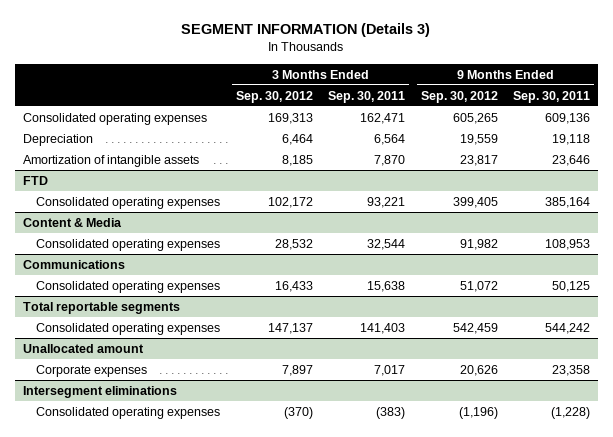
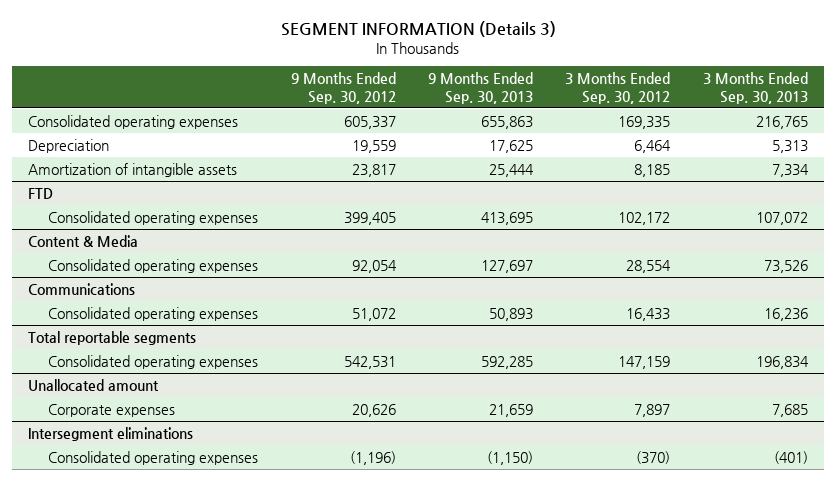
[328,90,406,103] Sep. 30, 2011 -> none
[513,90,591,103] Sep. 30, 2011 -> none
none -> [428,72,534,104] 9 Months Ended Sep. 30, 2013
none -> [702,72,808,104] 3 Months Ended Sep. 30, 2013
[267,112,313,124] 169,313 -> [618,115,671,129] 169,335
[452,112,498,124] 605,265 -> [343,115,396,129] 605,337
[274,238,313,250] 28,532 -> [626,259,672,273] 28,554
[459,238,498,250] 91,982 -> [351,259,397,273] 92,054
[267,322,313,334] 147,137 -> [618,355,671,369] 147,159
[452,322,498,334] 542,459 -> [343,355,396,369] 542,531

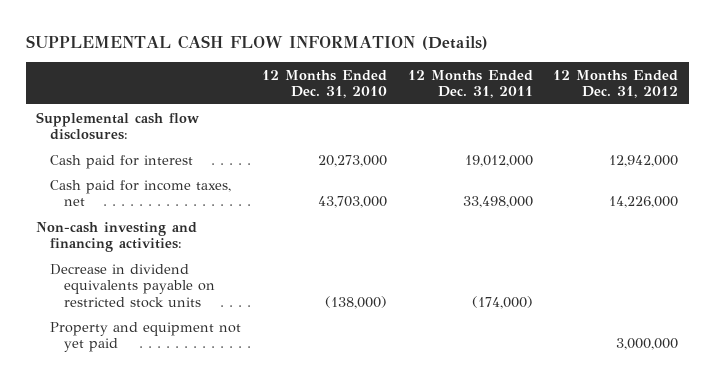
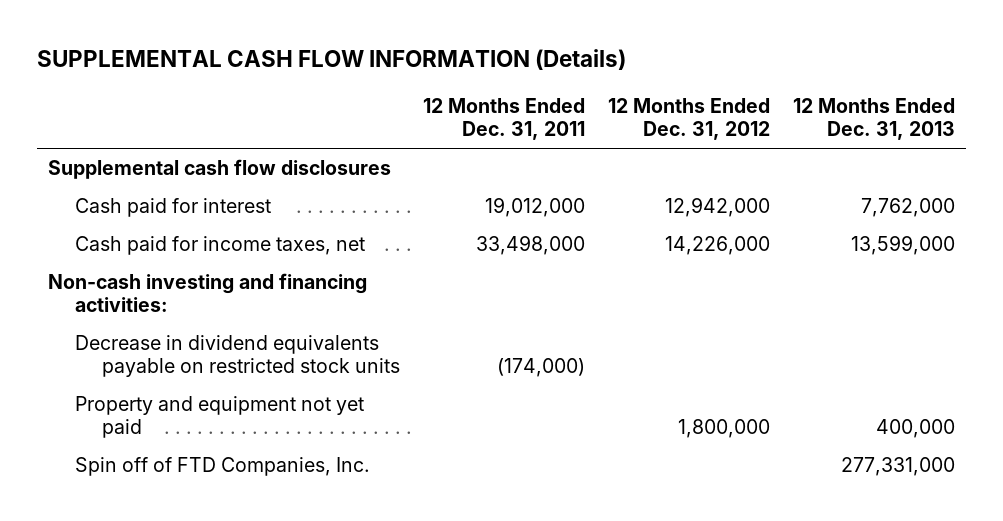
[261,69,387,99] 12 Months Ended Dec. 31, 2010 -> none
none -> [792,97,955,141] 12 Months Ended Dec. 31, 2013
[35,111,199,141] Supplemental cash flow disclosures: -> [48,158,392,179] Supplemental cash flow disclosures
[616,338,679,351] 3,000,000 -> [677,419,770,439] 1,800,000
none -> [75,456,371,476] Spin off of FTD Companies, Inc.

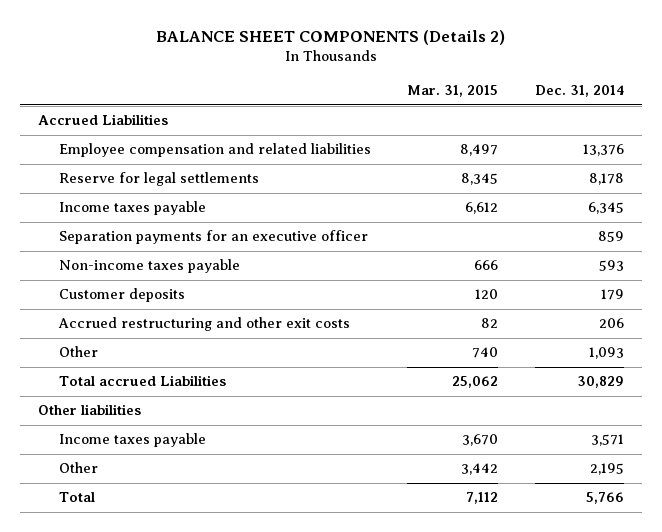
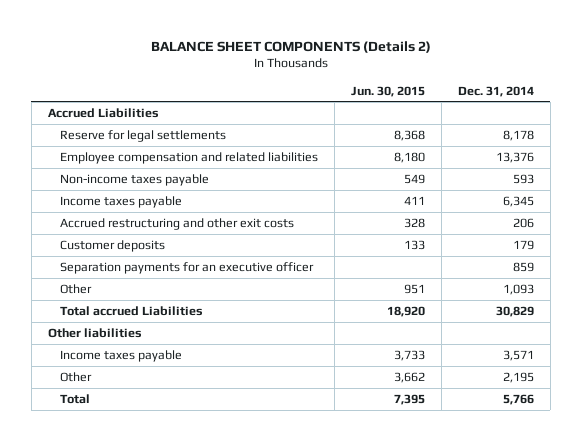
[407,85,499,98] Mar. 31, 2015 -> none
none -> [350,85,425,97] Jun. 30, 2015
[58,143,371,158] Employee compensation and related liabilities -> [59,151,318,164] Employee compensation and related liabilities
[58,201,206,216] Income taxes payable -> [59,195,182,208] Income taxes payable
[58,288,185,303] Customer deposits -> [59,239,165,252] Customer deposits
[58,230,368,245] Separation payments for an executive officer -> [59,261,314,274] Separation payments for an executive officer

